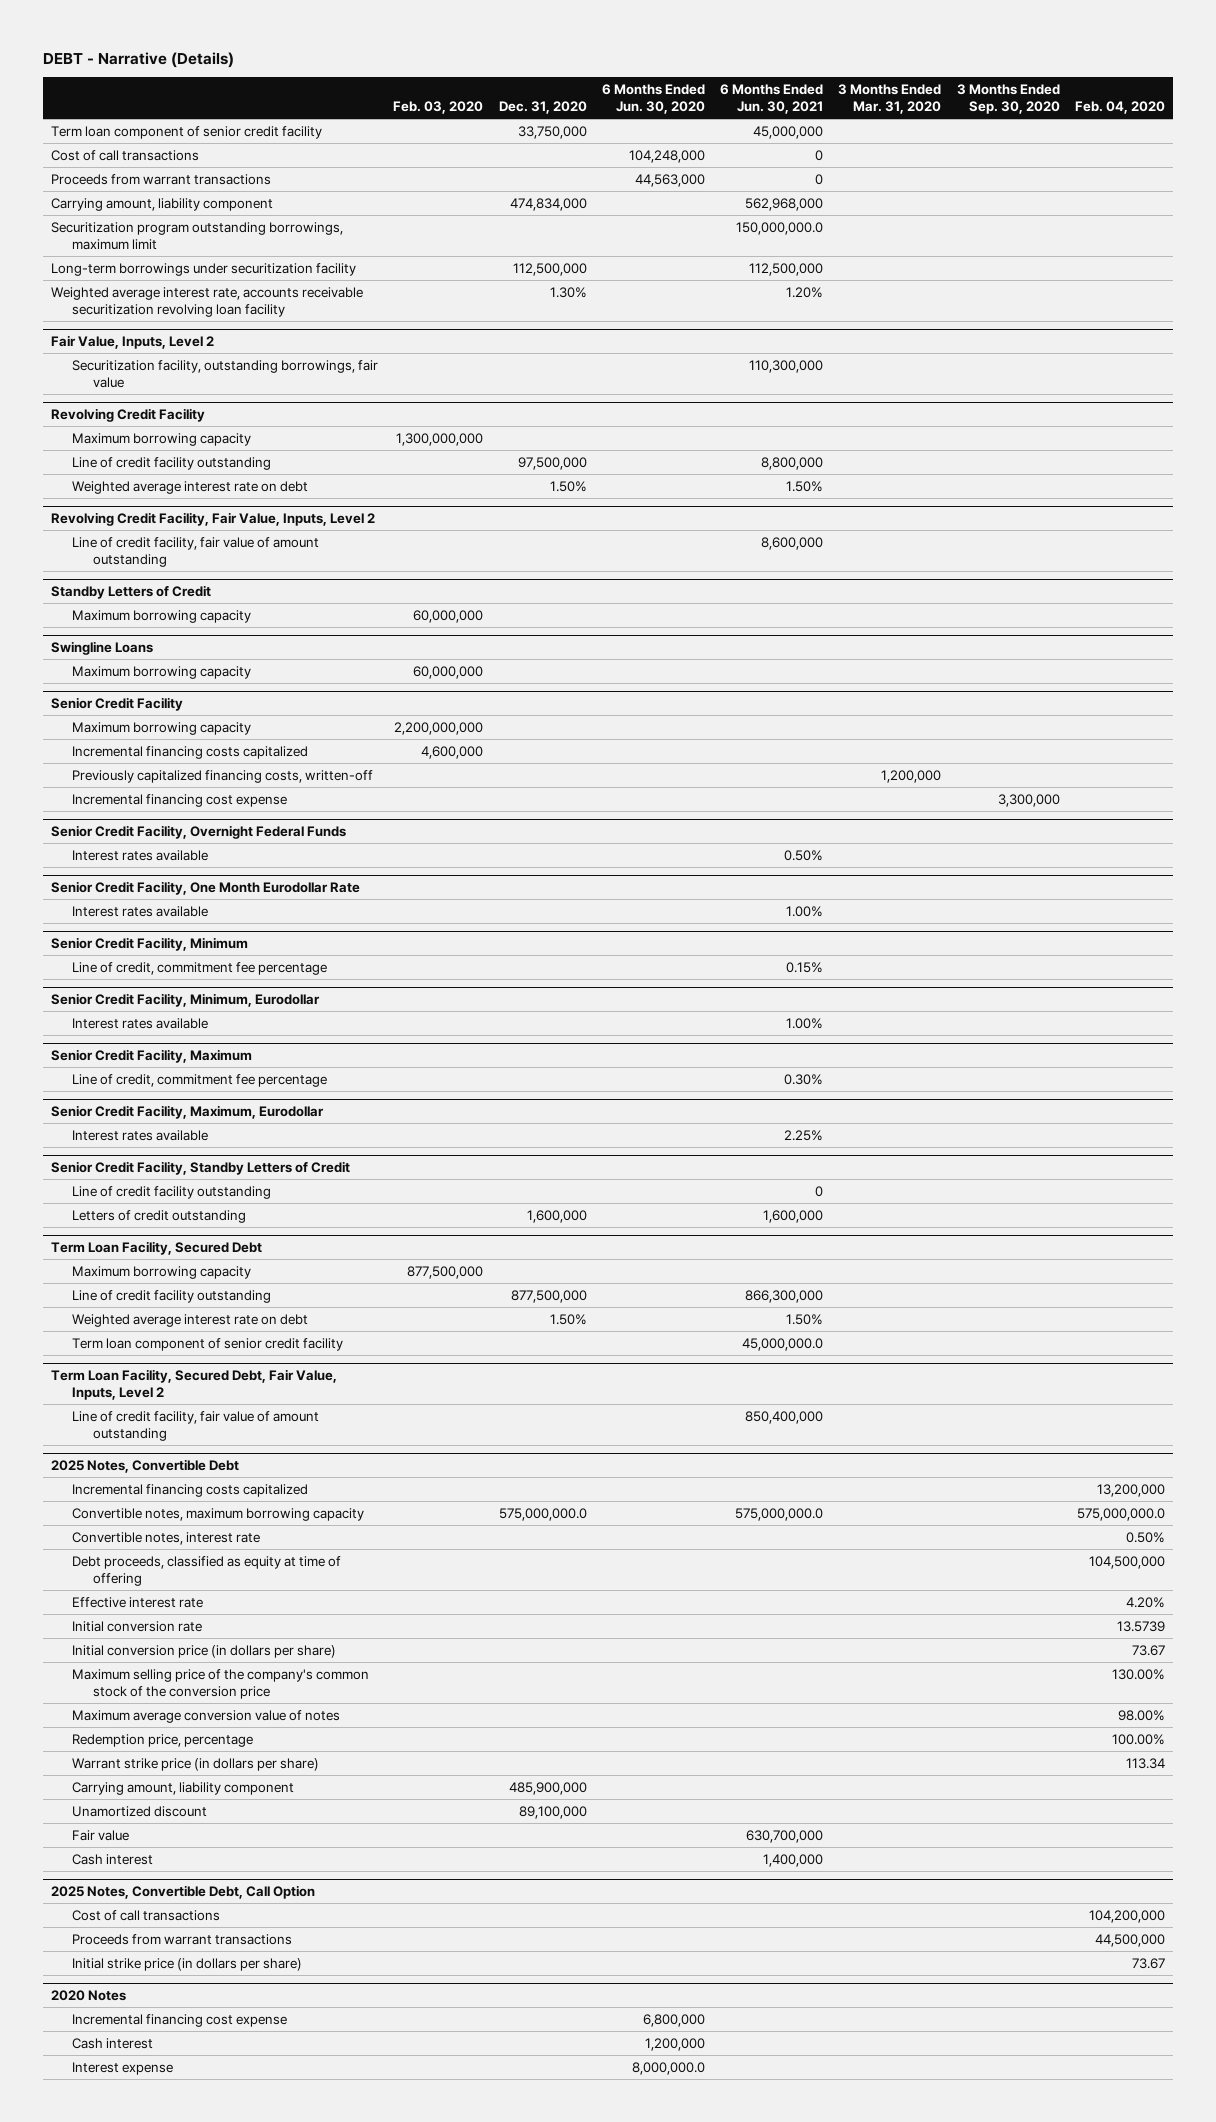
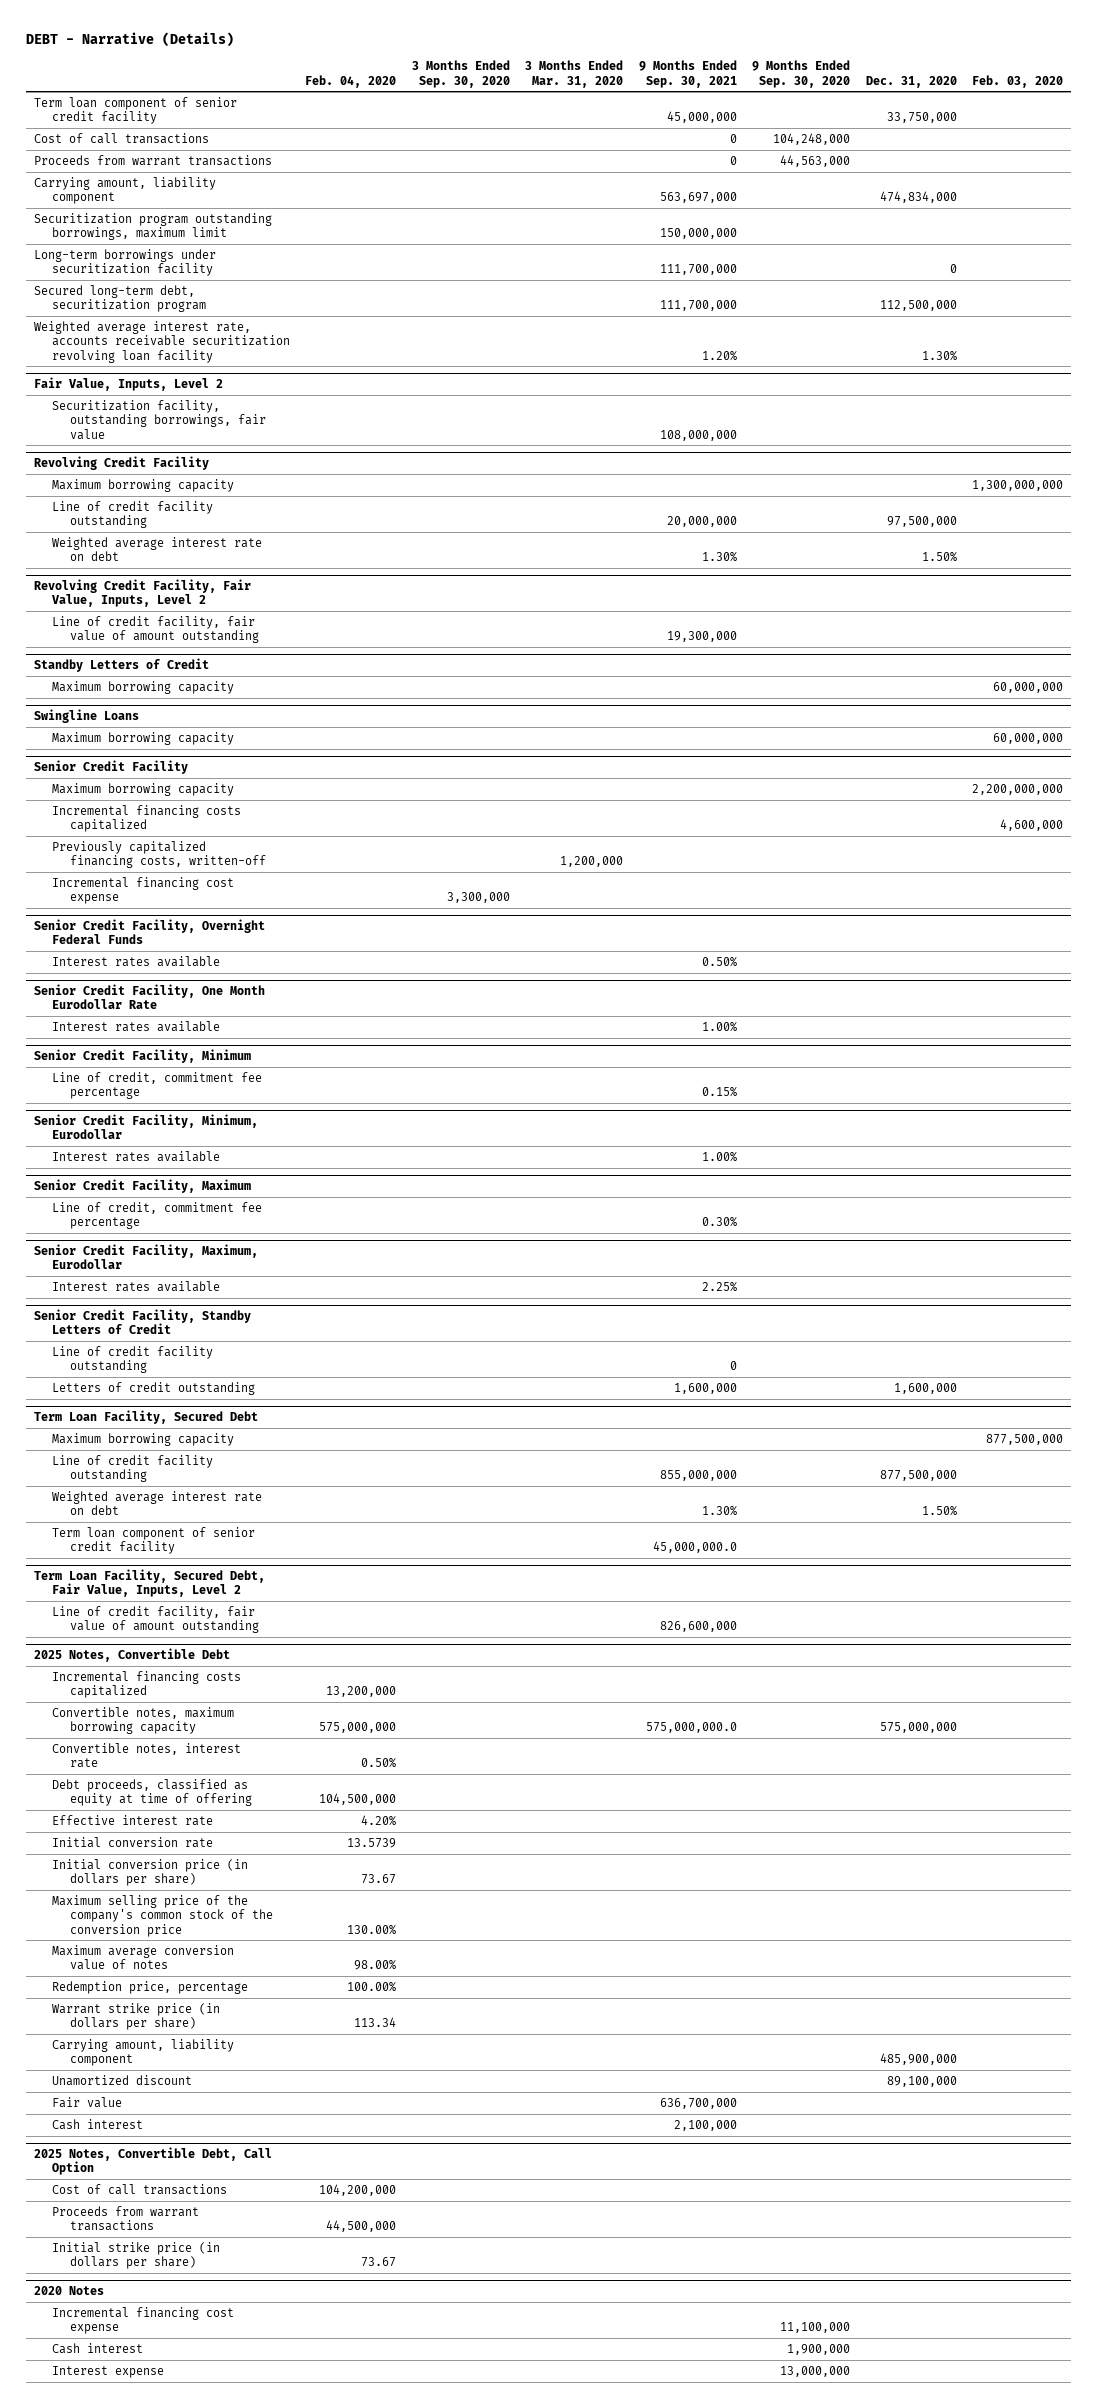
[601,83,705,115] 6 Months Ended Jun. 30, 2020 -> none
[720,83,824,115] 6 Months Ended Jun. 30, 2021 -> none
none -> [638,60,737,88] 9 Months Ended Sep. 30, 2021
none -> [752,60,851,88] 9 Months Ended Sep. 30, 2020
[512,262,587,276] 112,500,000 -> [949,264,957,274] 0
none -> [33,284,206,313] Secured long-term debt, securitization program
[498,1507,587,1521] 575,000,000.0 -> [879,1722,957,1734] 575,000,000
[1076,1507,1165,1521] 575,000,000.0 -> [319,1722,397,1734] 575,000,000

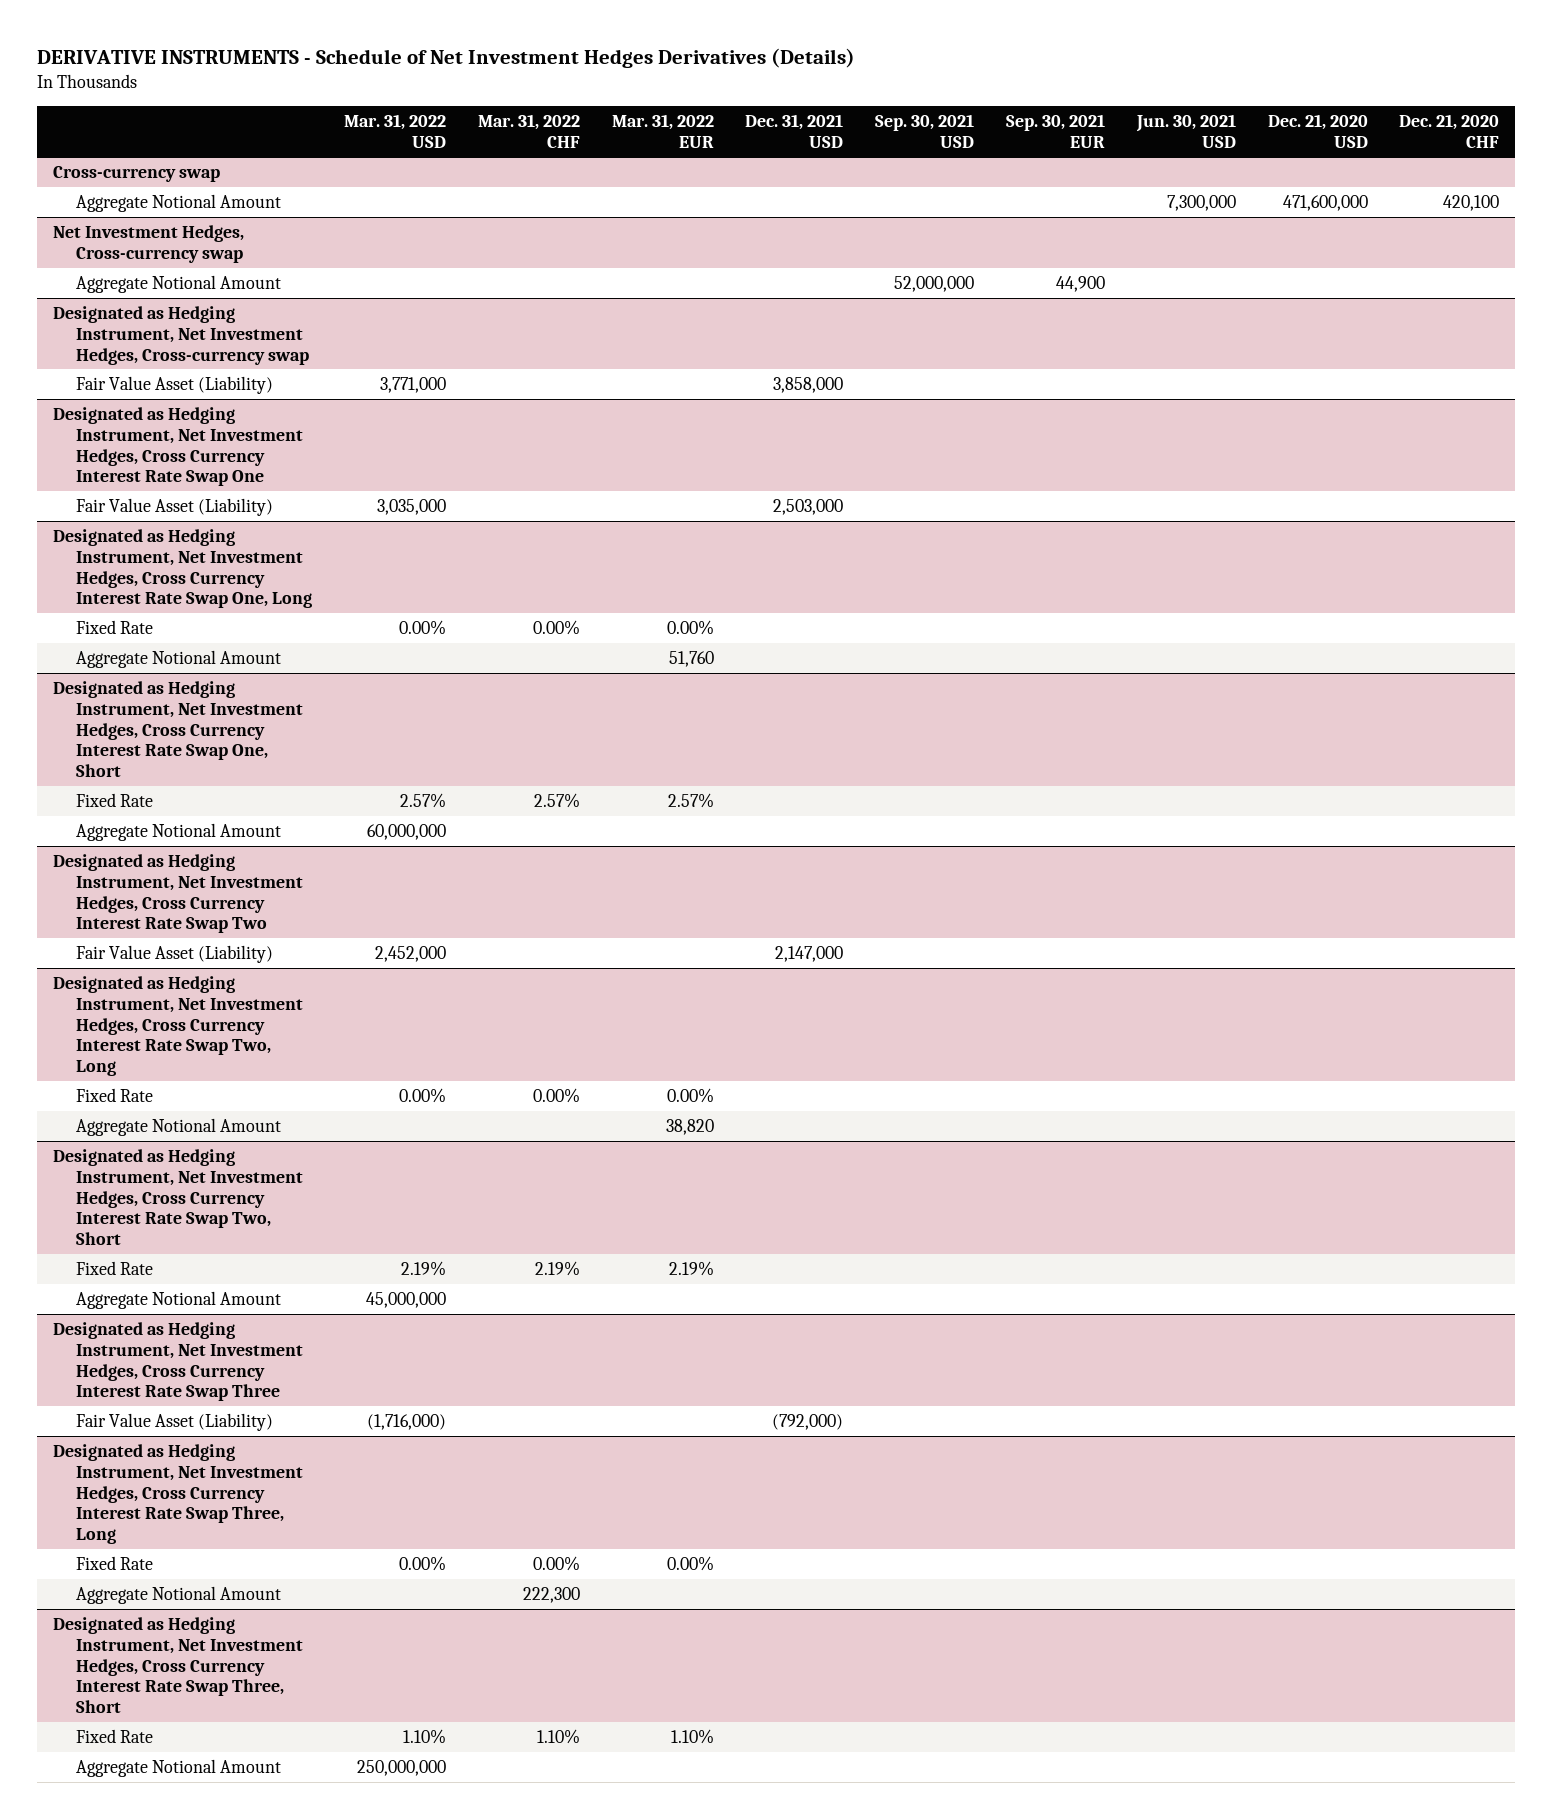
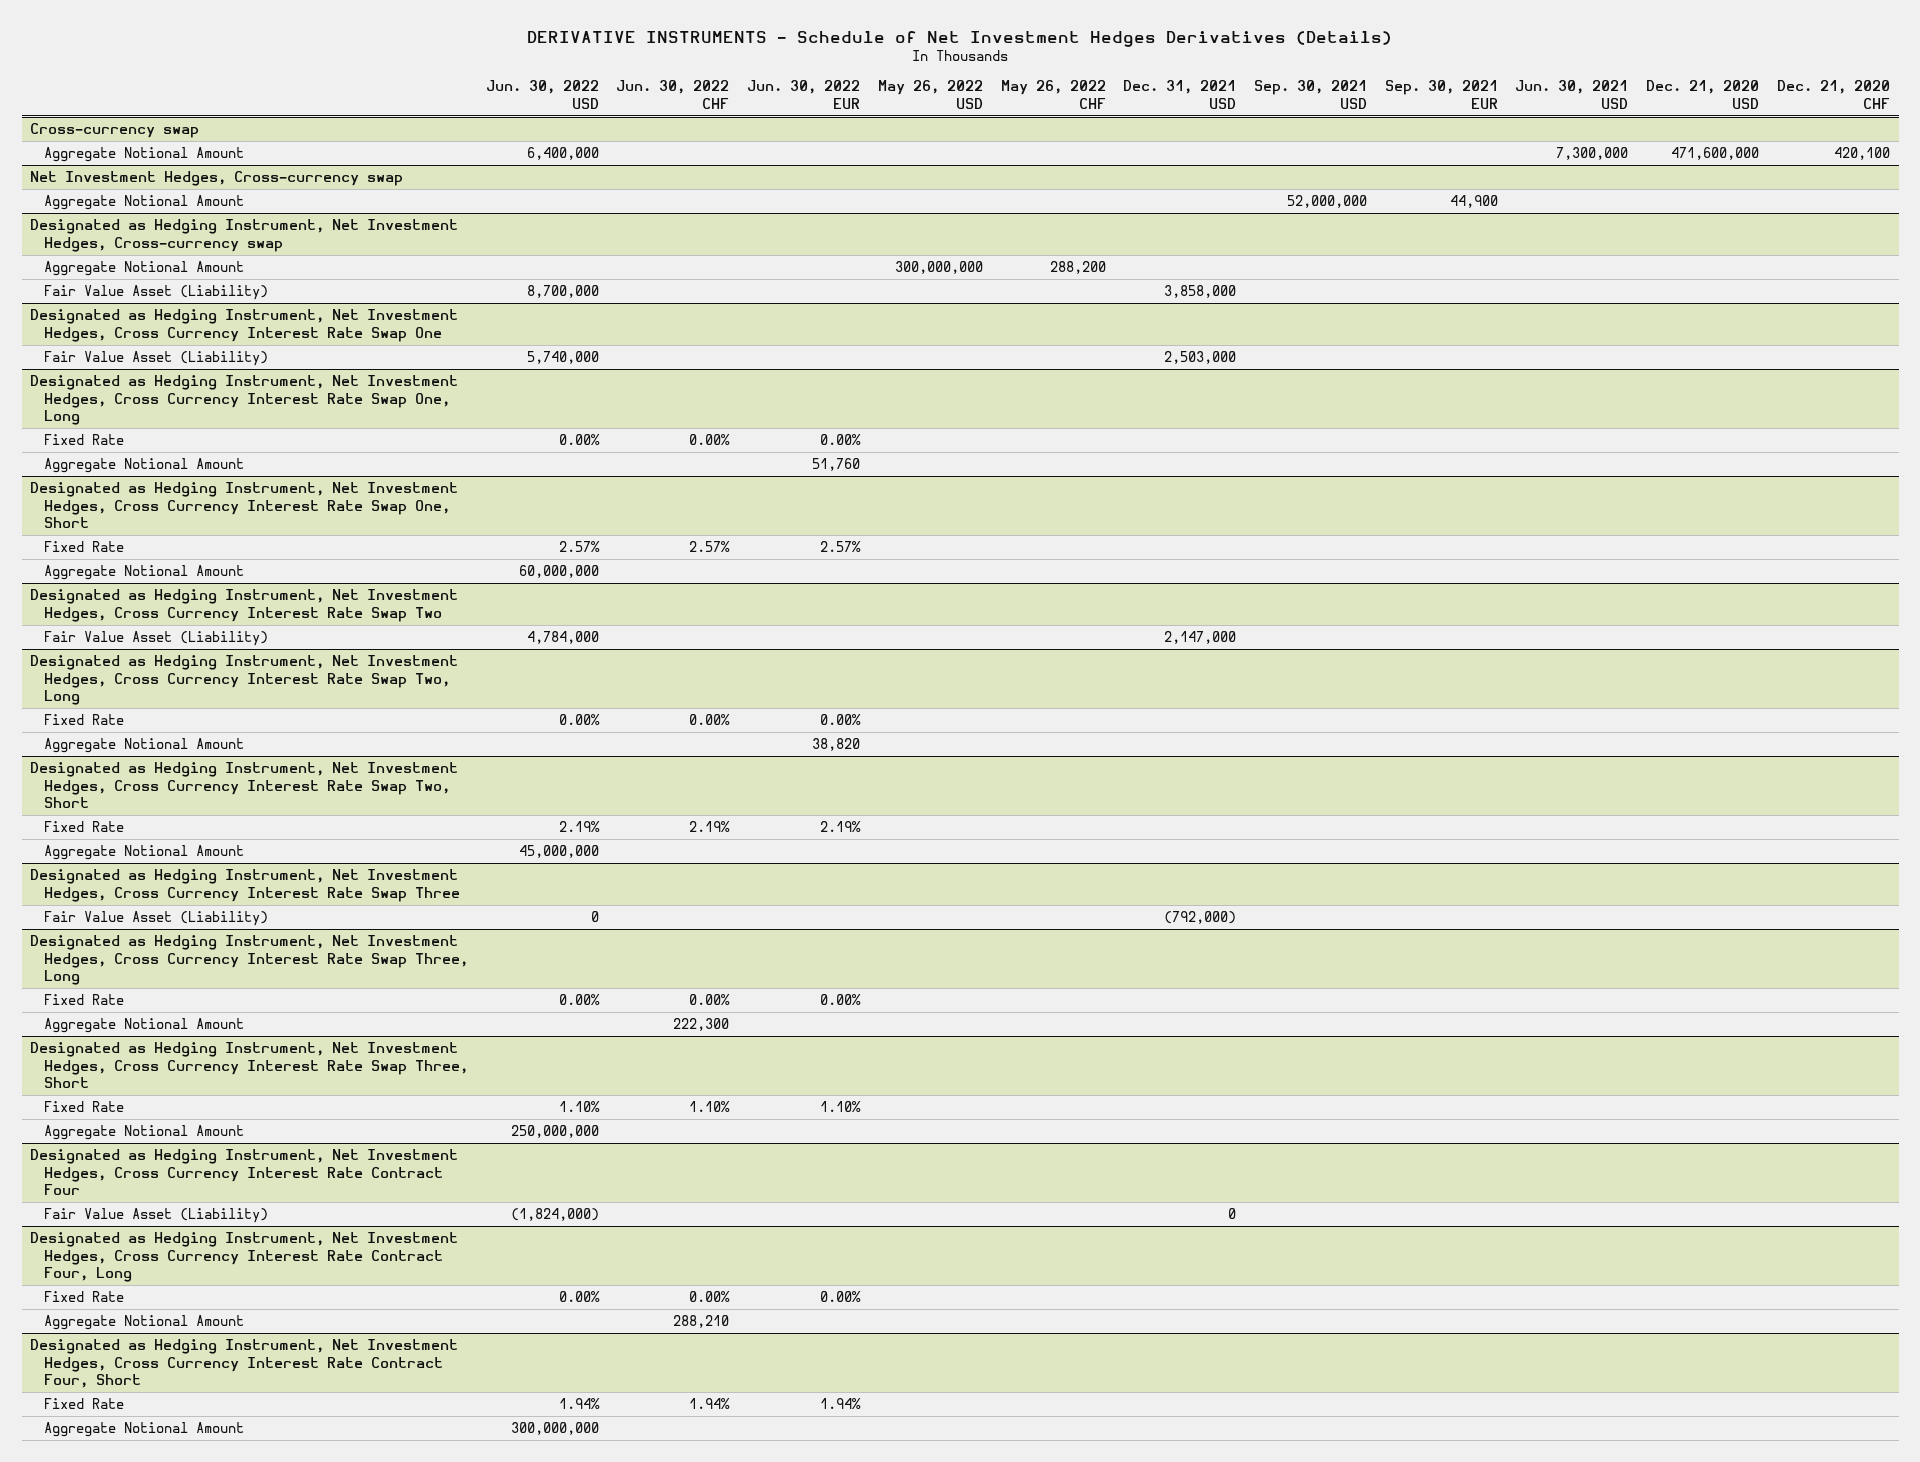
[344,113,447,148] Mar. 31, 2022 USD -> none
[477,113,580,148] Mar. 31, 2022 CHF -> none
[611,113,714,148] Mar. 31, 2022 EUR -> none
none -> [485,80,599,109] Jun. 30, 2022 USD
none -> [616,80,730,109] Jun. 30, 2022 CHF
none -> [747,80,861,109] Jun. 30, 2022 EUR
none -> [877,80,983,109] May 26, 2022 USD
none -> [1000,80,1106,109] May 26, 2022 CHF
none -> [43,261,244,277] Aggregate Notional Amount
none -> [30,1149,459,1195] Designated as Hedging Instrument, Net Investment Hedges, Cross Currency Interest Rate Contract Four
none -> [43,1208,268,1224] Fair Value Asset (Liability)
none -> [30,1232,459,1282] Designated as Hedging Instrument, Net Investment Hedges, Cross Currency Interest Rate Contract Four, Long
none -> [43,1291,124,1303] Fixed Rate
none -> [43,1315,244,1331] Aggregate Notional Amount
none -> [30,1339,459,1388] Designated as Hedging Instrument, Net Investment Hedges, Cross Currency Interest Rate Contract Four, Short
none -> [43,1398,124,1410] Fixed Rate
none -> [43,1422,244,1438] Aggregate Notional Amount

